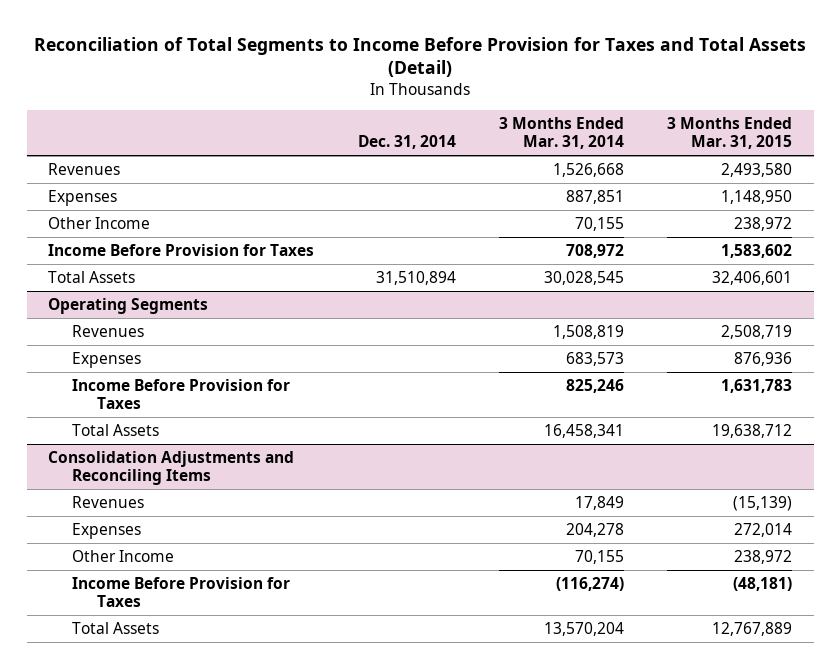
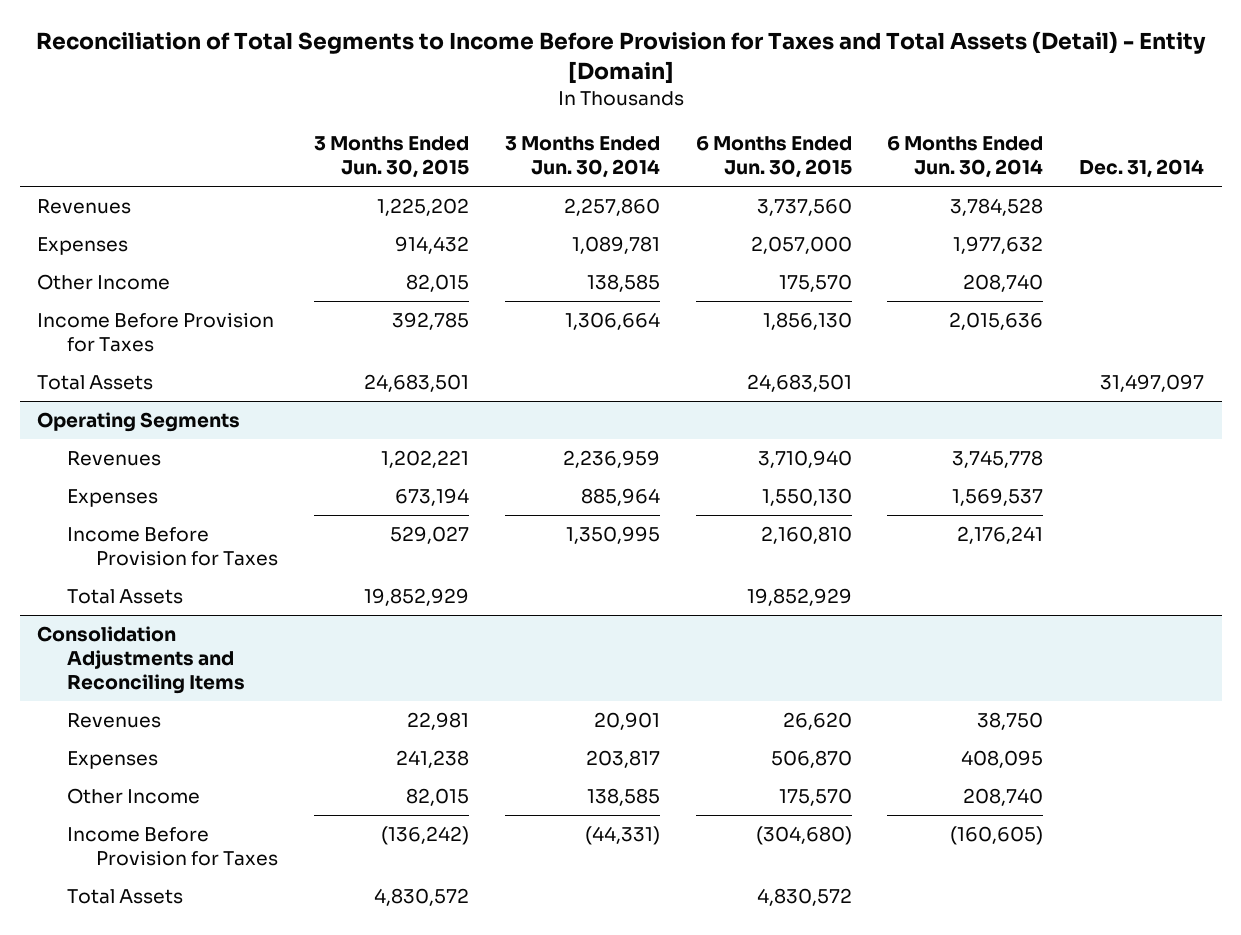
[34,36,807,78] Reconciliation of Total Segments to Income Before Provision for Taxes and Total Assets (Detail) -> [35,31,1206,85] Reconciliation of Total Segments to Income Before Provision for Taxes and Total Assets (Detail) - Entity [Domain]
[498,117,624,150] 3 Months Ended Mar. 31, 2014 -> none
[666,117,792,150] 3 Months Ended Mar. 31, 2015 -> none
none -> [314,136,470,179] 3 Months Ended Jun. 30, 2015
none -> [504,136,660,179] 3 Months Ended Jun. 30, 2014
none -> [695,136,852,179] 6 Months Ended Jun. 30, 2015
none -> [887,136,1044,179] 6 Months Ended Jun. 30, 2014
[375,270,456,285] 31,510,894 -> [1100,374,1205,393] 31,497,097

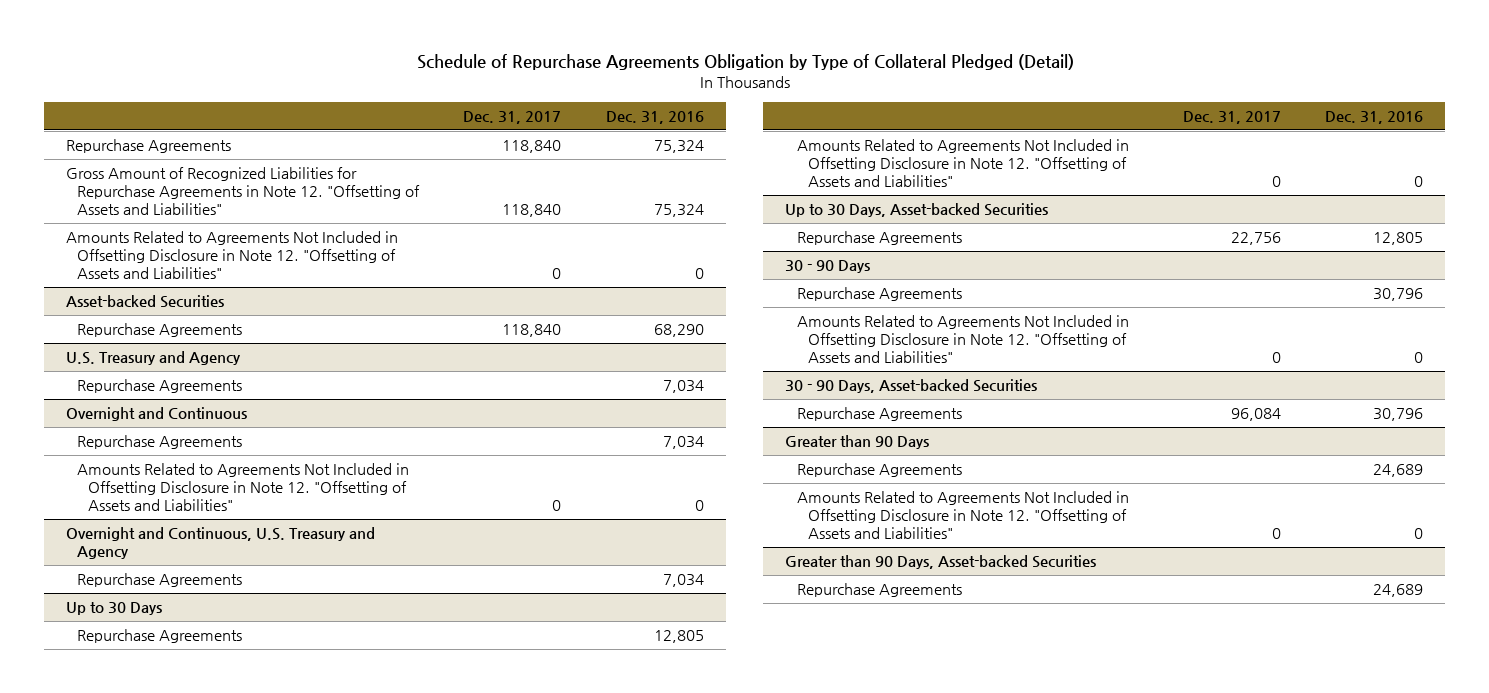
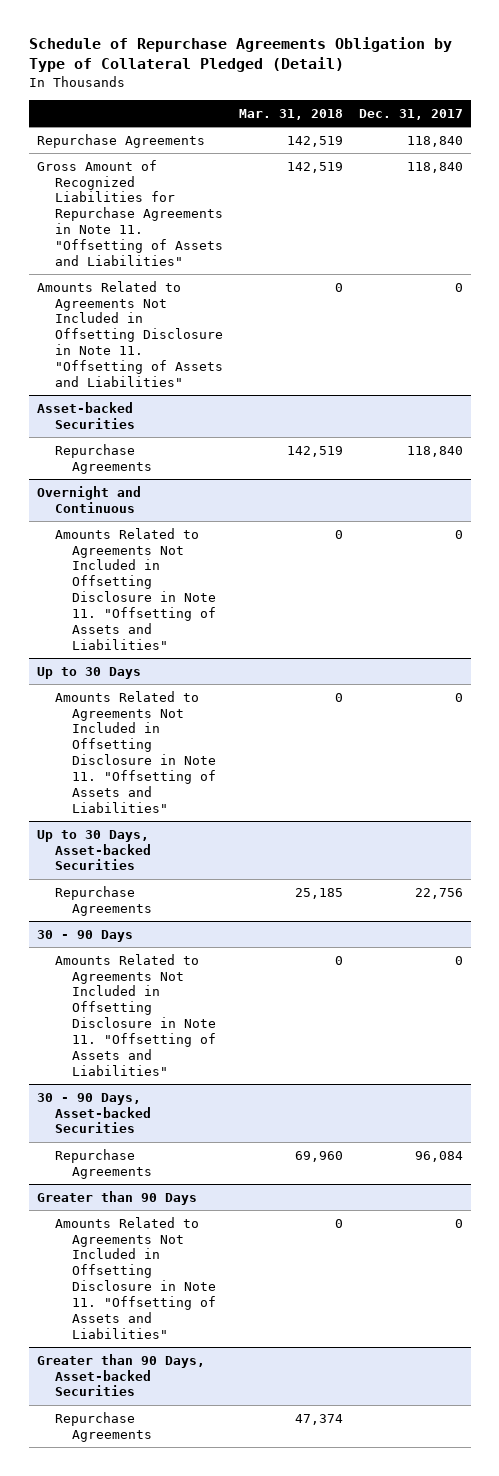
[605,111,704,125] Dec. 31, 2016 -> none
none -> [238,108,343,120] Mar. 31, 2018
[65,167,420,216] Gross Amount of Recognized Liabilities for Repurchase Agreements in Note 12. "Offsetting of Assets and Liabilities" -> [36,159,223,266] Gross Amount of Recognized Liabilities for Repurchase Agreements in Note 11. "Offsetting of Assets and Liabilities"
[65,231,398,280] Amounts Related to Agreements Not Included in Offsetting Disclosure in Note 12. "Offsetting of Assets and Liabilities" -> [36,280,223,387] Amounts Related to Agreements Not Included in Offsetting Disclosure in Note 11. "Offsetting of Assets and Liabilities"
[65,351,241,366] U.S. Treasury and Agency -> none
[76,379,242,394] Repurchase Agreements -> none
[76,435,242,450] Repurchase Agreements -> none
[65,527,375,560] Overnight and Continuous, U.S. Treasury and Agency -> none
[76,573,242,588] Repurchase Agreements -> none
[76,463,409,512] Amounts Related to Agreements Not Included in Offsetting Disclosure in Note 12. "Offsetting of Assets and Liabilities" -> [54,527,217,650] Amounts Related to Agreements Not Included in Offsetting Disclosure in Note 11. "Offsetting of Assets and Liabilities"
[76,629,242,644] Repurchase Agreements -> none
[796,139,1129,188] Amounts Related to Agreements Not Included in Offsetting Disclosure in Note 12. "Offsetting of Assets and Liabilities" -> [54,690,217,813] Amounts Related to Agreements Not Included in Offsetting Disclosure in Note 11. "Offsetting of Assets and Liabilities"
[796,287,962,302] Repurchase Agreements -> none
[796,315,1129,364] Amounts Related to Agreements Not Included in Offsetting Disclosure in Note 12. "Offsetting of Assets and Liabilities" -> [54,953,217,1076] Amounts Related to Agreements Not Included in Offsetting Disclosure in Note 11. "Offsetting of Assets and Liabilities"
[796,463,962,478] Repurchase Agreements -> none
[796,491,1129,540] Amounts Related to Agreements Not Included in Offsetting Disclosure in Note 12. "Offsetting of Assets and Liabilities" -> [54,1216,217,1339] Amounts Related to Agreements Not Included in Offsetting Disclosure in Note 11. "Offsetting of Assets and Liabilities"

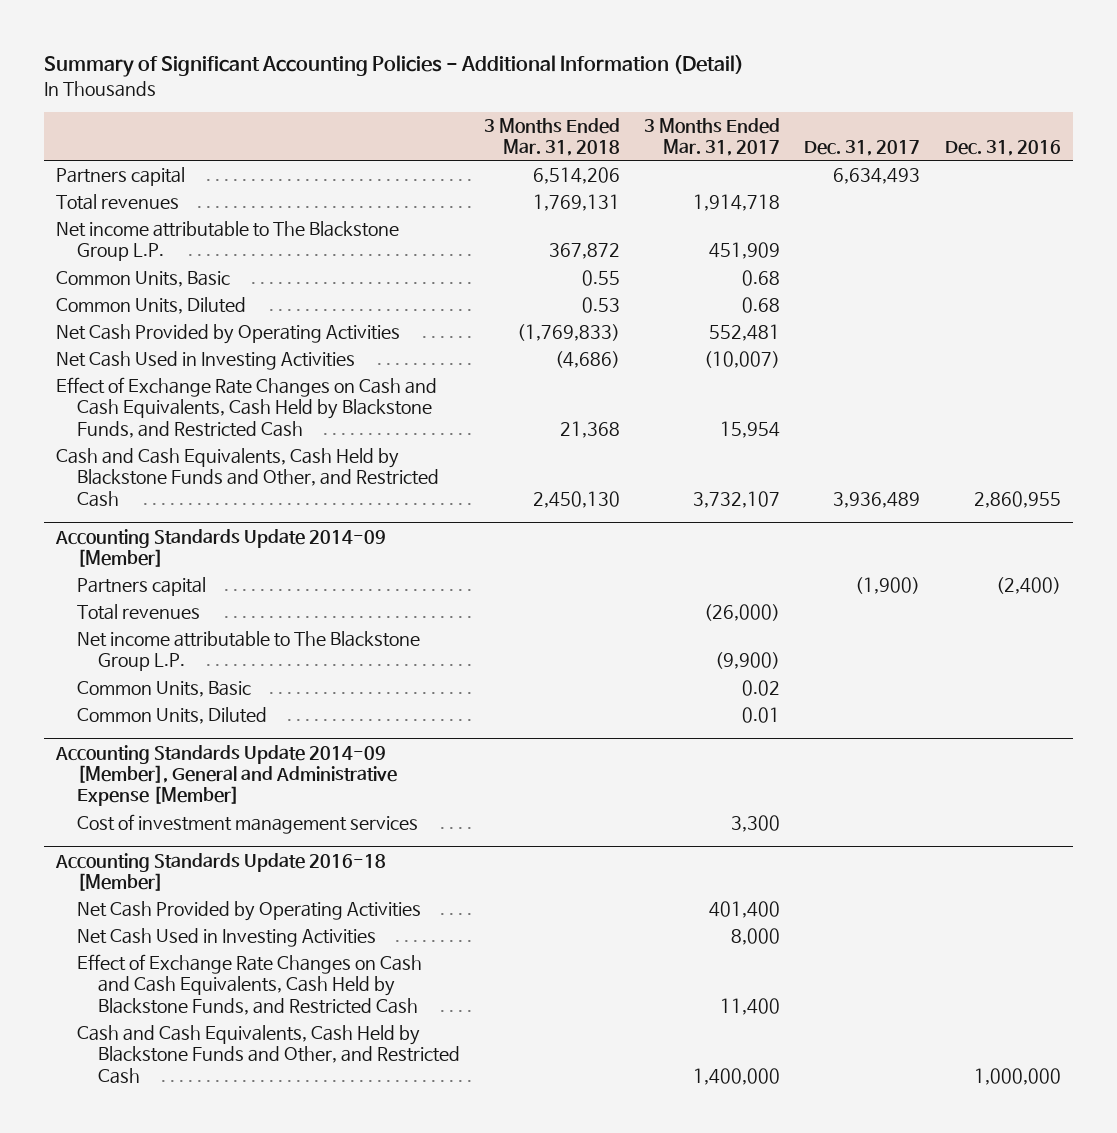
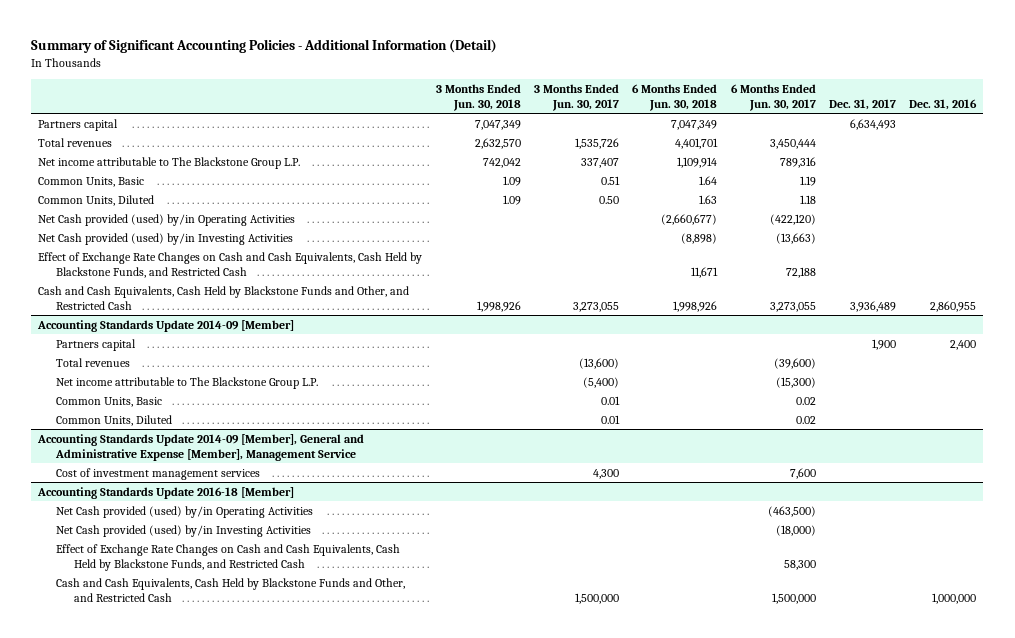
[483,117,620,157] 3 Months Ended Mar. 31, 2018 -> none
[644,117,781,157] 3 Months Ended Mar. 31, 2017 -> none
none -> [435,83,521,111] 3 Months Ended Jun. 30, 2018
none -> [533,83,619,111] 3 Months Ended Jun. 30, 2017
none -> [632,83,718,111] 6 Months Ended Jun. 30, 2018
none -> [730,83,816,111] 6 Months Ended Jun. 30, 2017
[56,323,401,344] Net Cash Provided by Operating Activities -> [38,213,296,226] Net Cash provided (used) by/in Operating Activities
[56,350,356,370] Net Cash Used in Investing Activities -> [38,232,294,245] Net Cash provided (used) by/in Investing Activities
[855,576,921,594] (1,900) -> [872,338,897,350] 1,900
[995,576,1061,594] (2,400) -> [950,339,977,350] 2,400
[55,744,398,807] Accounting Standards Update 2014-09 [Member], General and Administrative Expense [Member] -> [37,433,365,461] Accounting Standards Update 2014-09 [Member], General and Administrative Expense [Member], Management Service
[77,900,422,921] Net Cash Provided by Operating Activities -> [56,505,314,518] Net Cash provided (used) by/in Operating Activities
[77,927,377,947] Net Cash Used in Investing Activities -> [56,524,312,537] Net Cash provided (used) by/in Investing Activities

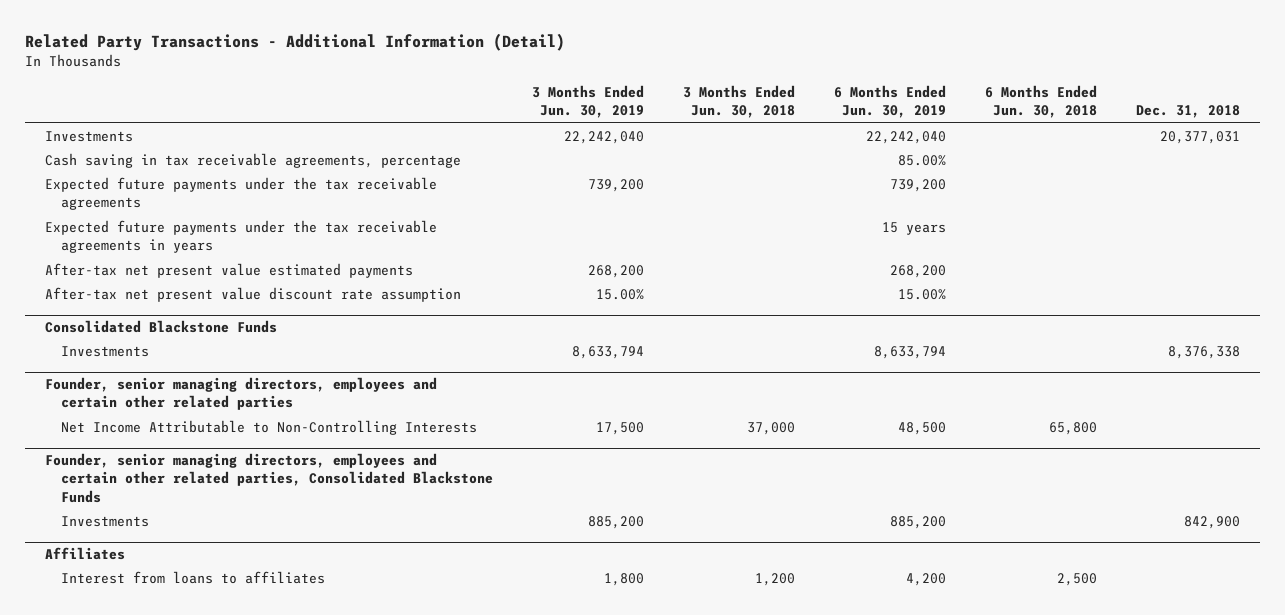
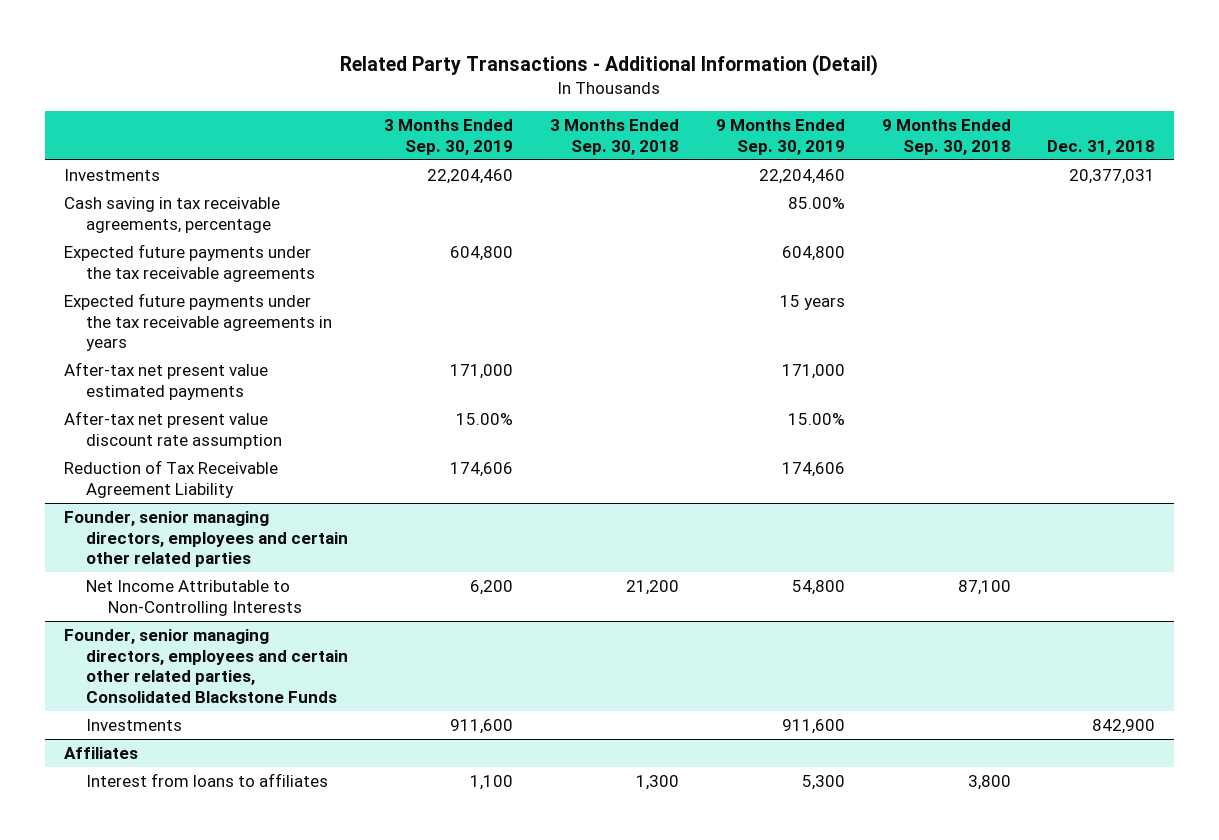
[531,85,644,119] 3 Months Ended Jun. 30, 2019 -> none
[683,85,796,119] 3 Months Ended Jun. 30, 2018 -> none
[834,85,947,119] 6 Months Ended Jun. 30, 2019 -> none
[985,85,1098,119] 6 Months Ended Jun. 30, 2018 -> none
none -> [384,119,514,155] 3 Months Ended Sep. 30, 2019
none -> [550,119,680,155] 3 Months Ended Sep. 30, 2018
none -> [715,119,845,155] 9 Months Ended Sep. 30, 2019
none -> [881,119,1011,155] 9 Months Ended Sep. 30, 2018
[44,320,277,334] Consolidated Blackstone Funds -> none
[60,346,149,358] Investments -> none
none -> [63,460,278,498] Reduction of Tax Receivable Agreement Liability

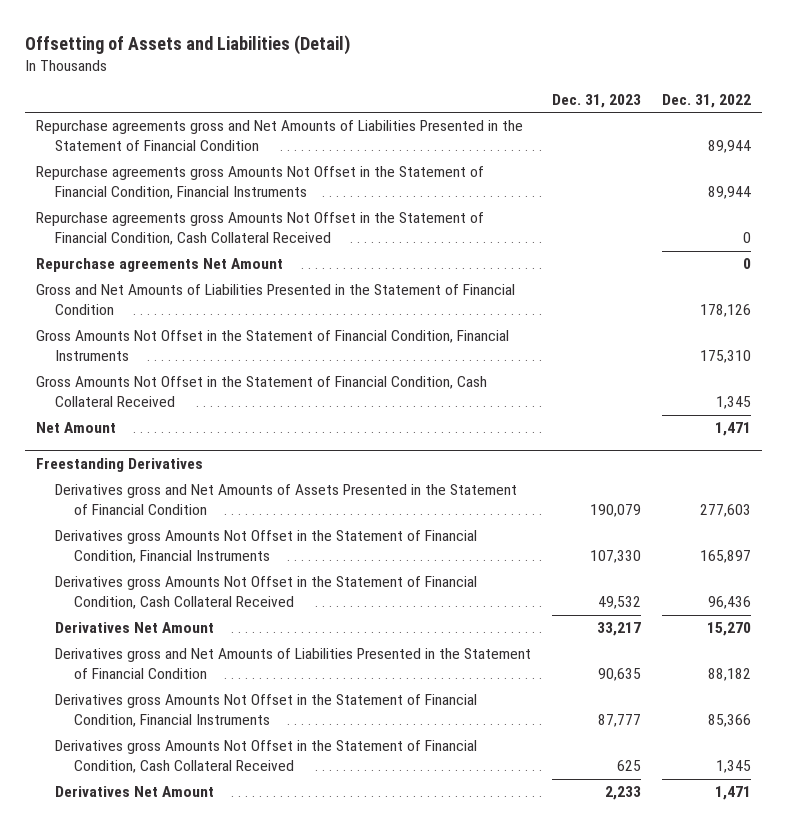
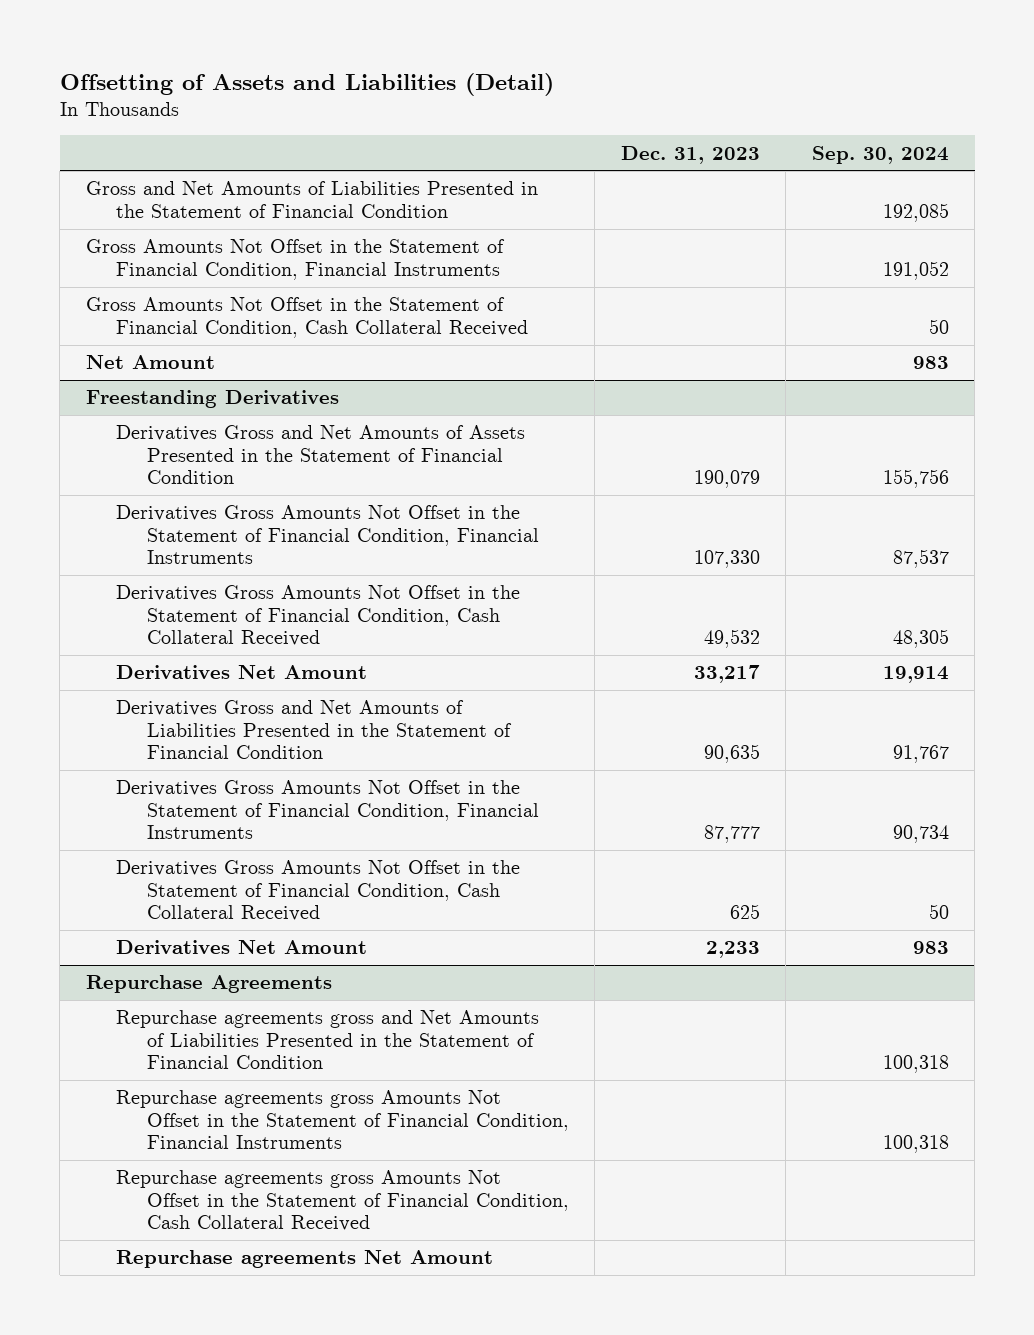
[662,94,752,109] Dec. 31, 2022 -> none
none -> [811,145,949,164] Sep. 30, 2024
[35,120,523,152] Repurchase agreements gross and Net Amounts of Liabilities Presented in the Statement of Financial Condition -> none
[35,166,484,200] Repurchase agreements gross Amounts Not Offset in the Statement of Financial Condition, Financial Instruments -> none
[35,212,484,246] Repurchase agreements gross Amounts Not Offset in the Statement of Financial Condition, Cash Collateral Received -> none
[35,258,283,273] Repurchase agreements Net Amount -> none
[55,484,518,516] Derivatives gross and Net Amounts of Assets Presented in the Statement of Financial Condition -> [116,425,526,485] Derivatives Gross and Net Amounts of Assets Presented in the Statement of Financial Condition
[55,530,478,564] Derivatives gross Amounts Not Offset in the Statement of Financial Condition, Financial Instruments -> [116,505,539,565] Derivatives Gross Amounts Not Offset in the Statement of Financial Condition, Financial Instruments
[55,576,478,610] Derivatives gross Amounts Not Offset in the Statement of Financial Condition, Cash Collateral Received -> [116,585,521,647] Derivatives Gross Amounts Not Offset in the Statement of Financial Condition, Cash Collateral Received
[55,648,532,680] Derivatives gross and Net Amounts of Liabilities Presented in the Statement of Financial Condition -> [116,700,512,760] Derivatives Gross and Net Amounts of Liabilities Presented in the Statement of Financial Condition
[55,694,478,728] Derivatives gross Amounts Not Offset in the Statement of Financial Condition, Financial Instruments -> [116,780,539,840] Derivatives Gross Amounts Not Offset in the Statement of Financial Condition, Financial Instruments
[55,740,478,774] Derivatives gross Amounts Not Offset in the Statement of Financial Condition, Cash Collateral Received -> [116,860,521,922] Derivatives Gross Amounts Not Offset in the Statement of Financial Condition, Cash Collateral Received
none -> [85,975,332,994] Repurchase Agreements
none -> [116,1010,540,1070] Repurchase agreements gross and Net Amounts of Liabilities Presented in the Statement of Financial Condition
none -> [116,1090,569,1150] Repurchase agreements gross Amounts Not Offset in the Statement of Financial Condition, Financial Instruments
none -> [116,1170,569,1232] Repurchase agreements gross Amounts Not Offset in the Statement of Financial Condition, Cash Collateral Received
none -> [116,1250,494,1269] Repurchase agreements Net Amount

